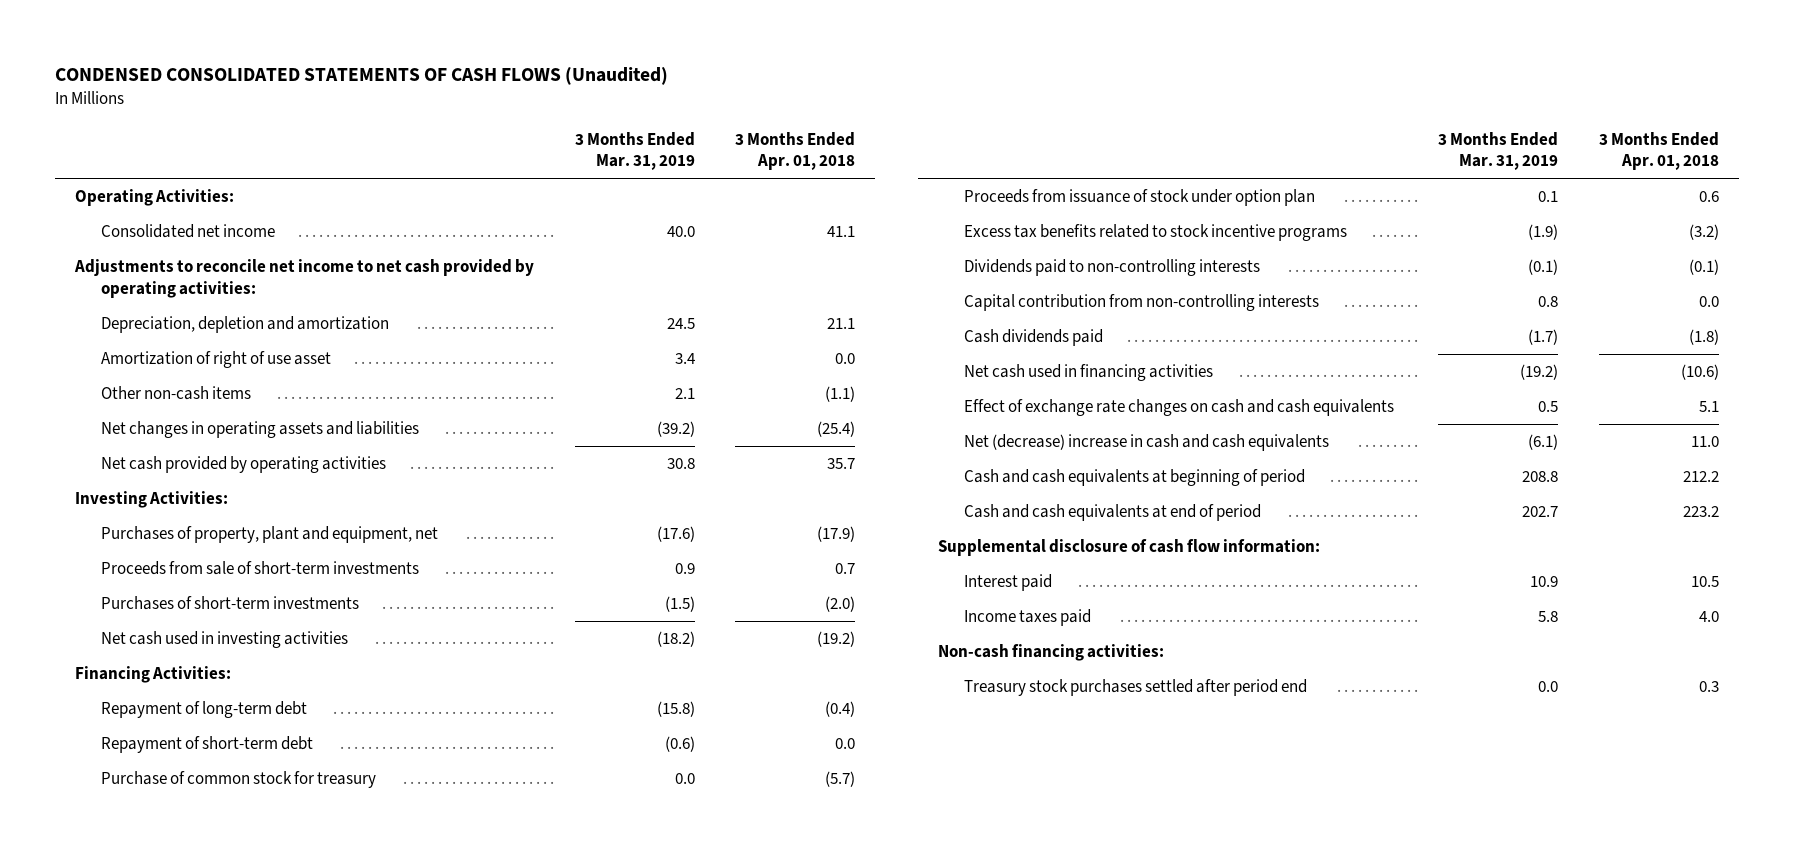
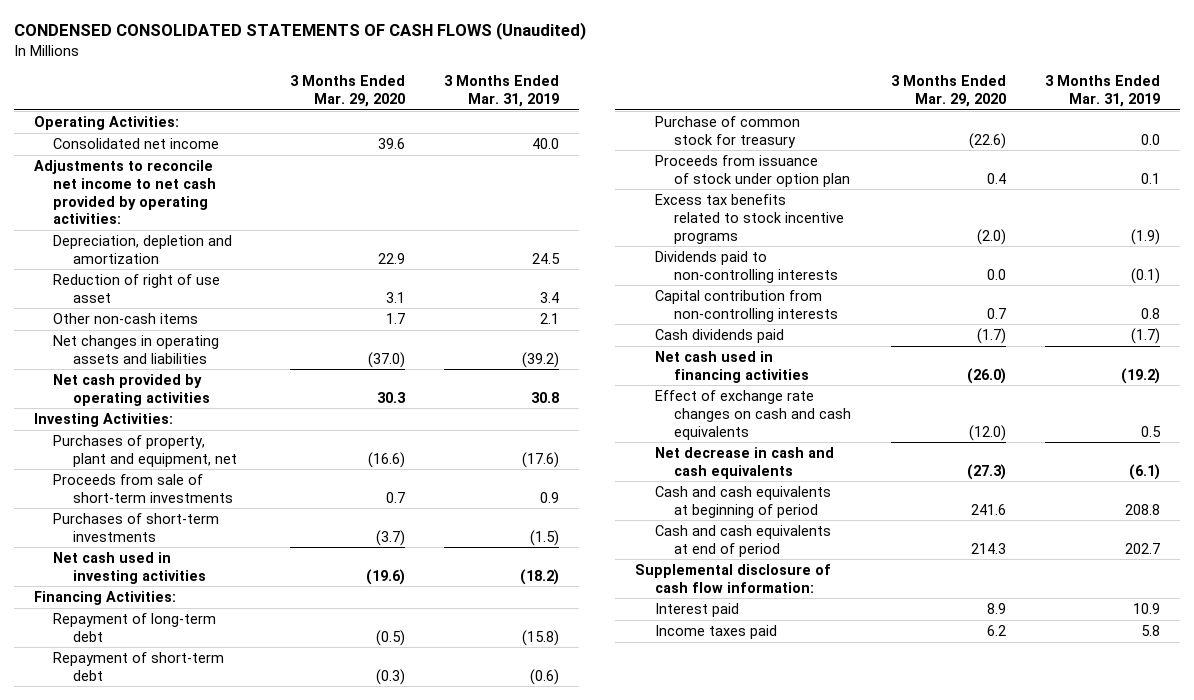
[735,131,856,171] 3 Months Ended Apr. 01, 2018 -> none
none -> [289,75,405,108] 3 Months Ended Mar. 29, 2020
[100,351,331,369] Amortization of right of use asset -> [53,273,221,303] Reduction of right of use asset
[964,434,1330,452] Net (decrease) increase in cash and cash equivalents -> [654,446,834,479] Net decrease in cash and cash equivalents
[938,644,1165,662] Non-cash financing activities: -> none
[964,679,1308,697] Treasury stock purchases settled after period end -> none

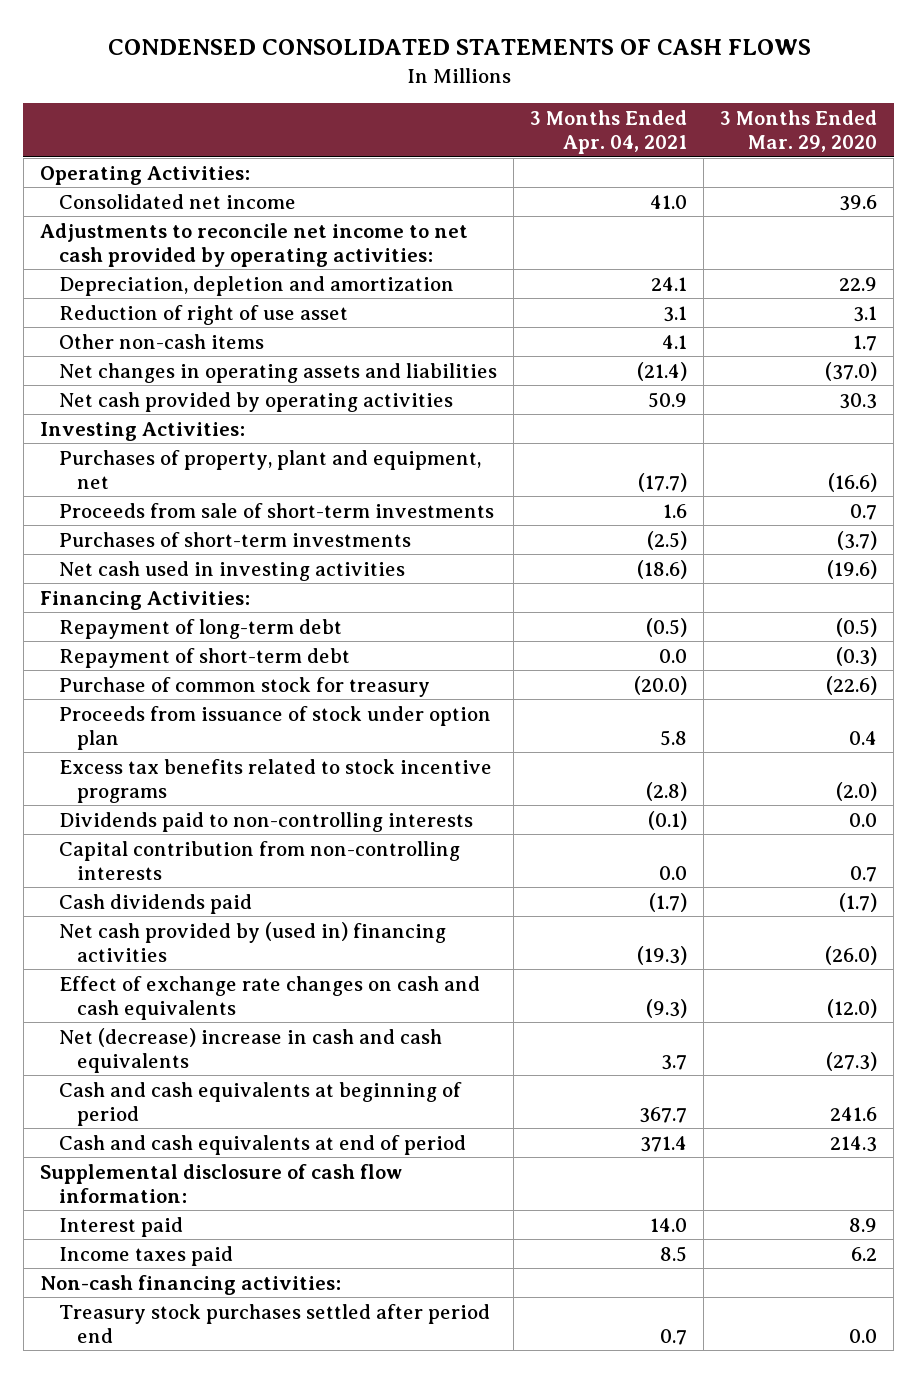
[13,22,586,41] CONDENSED CONSOLIDATED STATEMENTS OF CASH FLOWS (Unaudited) -> [107,39,811,56] CONDENSED CONSOLIDATED STATEMENTS OF CASH FLOWS
[444,75,560,108] 3 Months Ended Mar. 31, 2019 -> none
none -> [529,109,687,155] 3 Months Ended Apr. 04, 2021
[654,350,810,383] Net cash used in financing activities -> [58,921,446,962] Net cash provided by (used in) financing activities
[654,446,834,479] Net decrease in cash and cash equivalents -> [58,1027,442,1073] Net (decrease) increase in cash and cash equivalents
none -> [39,1274,341,1295] Non-cash financing activities:
none -> [58,1303,490,1343] Treasury stock purchases settled after period end

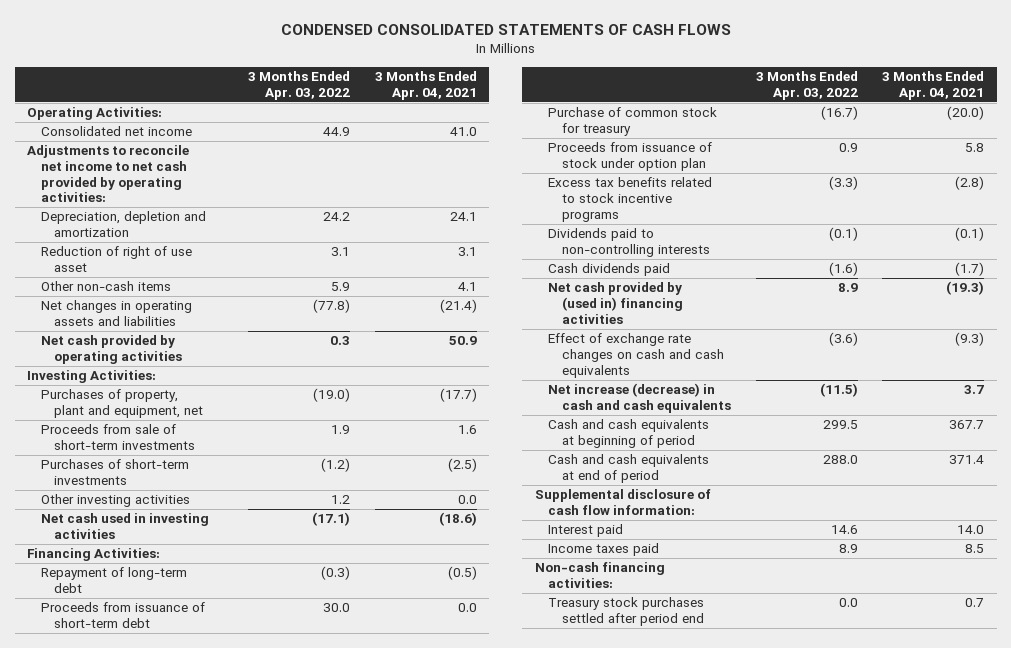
[720,109,878,153] 3 Months Ended Mar. 29, 2020 -> none
none -> [247,71,350,100] 3 Months Ended Apr. 03, 2022
none -> [40,494,190,508] Other investing activities
[58,647,350,668] Repayment of short-term debt -> [40,602,205,629] Proceeds from issuance of short-term debt
[58,840,460,880] Capital contribution from non-controlling interests -> none
[58,1027,442,1073] Net (decrease) increase in cash and cash equivalents -> [548,383,731,414] Net increase (decrease) in cash and cash equivalents

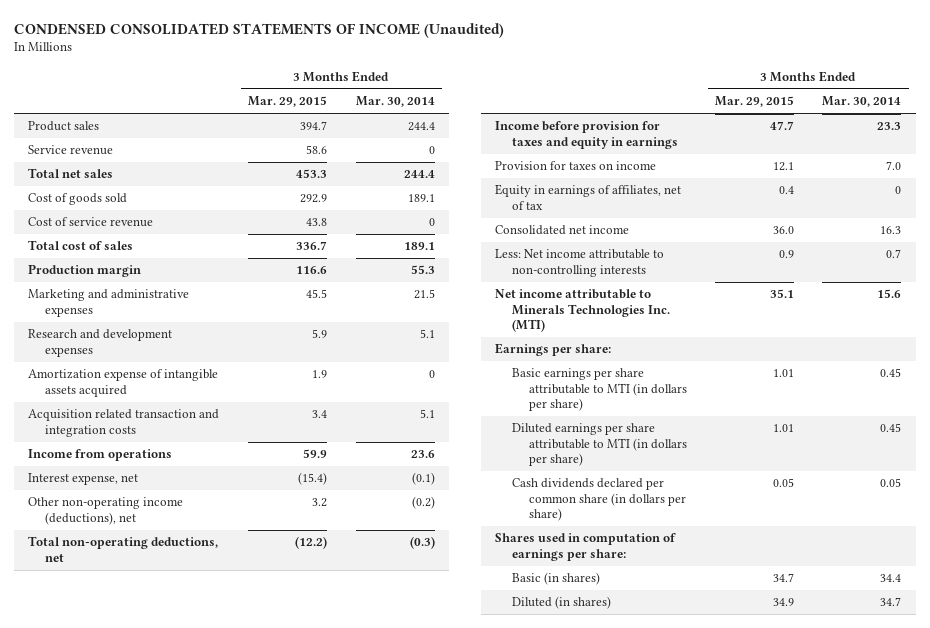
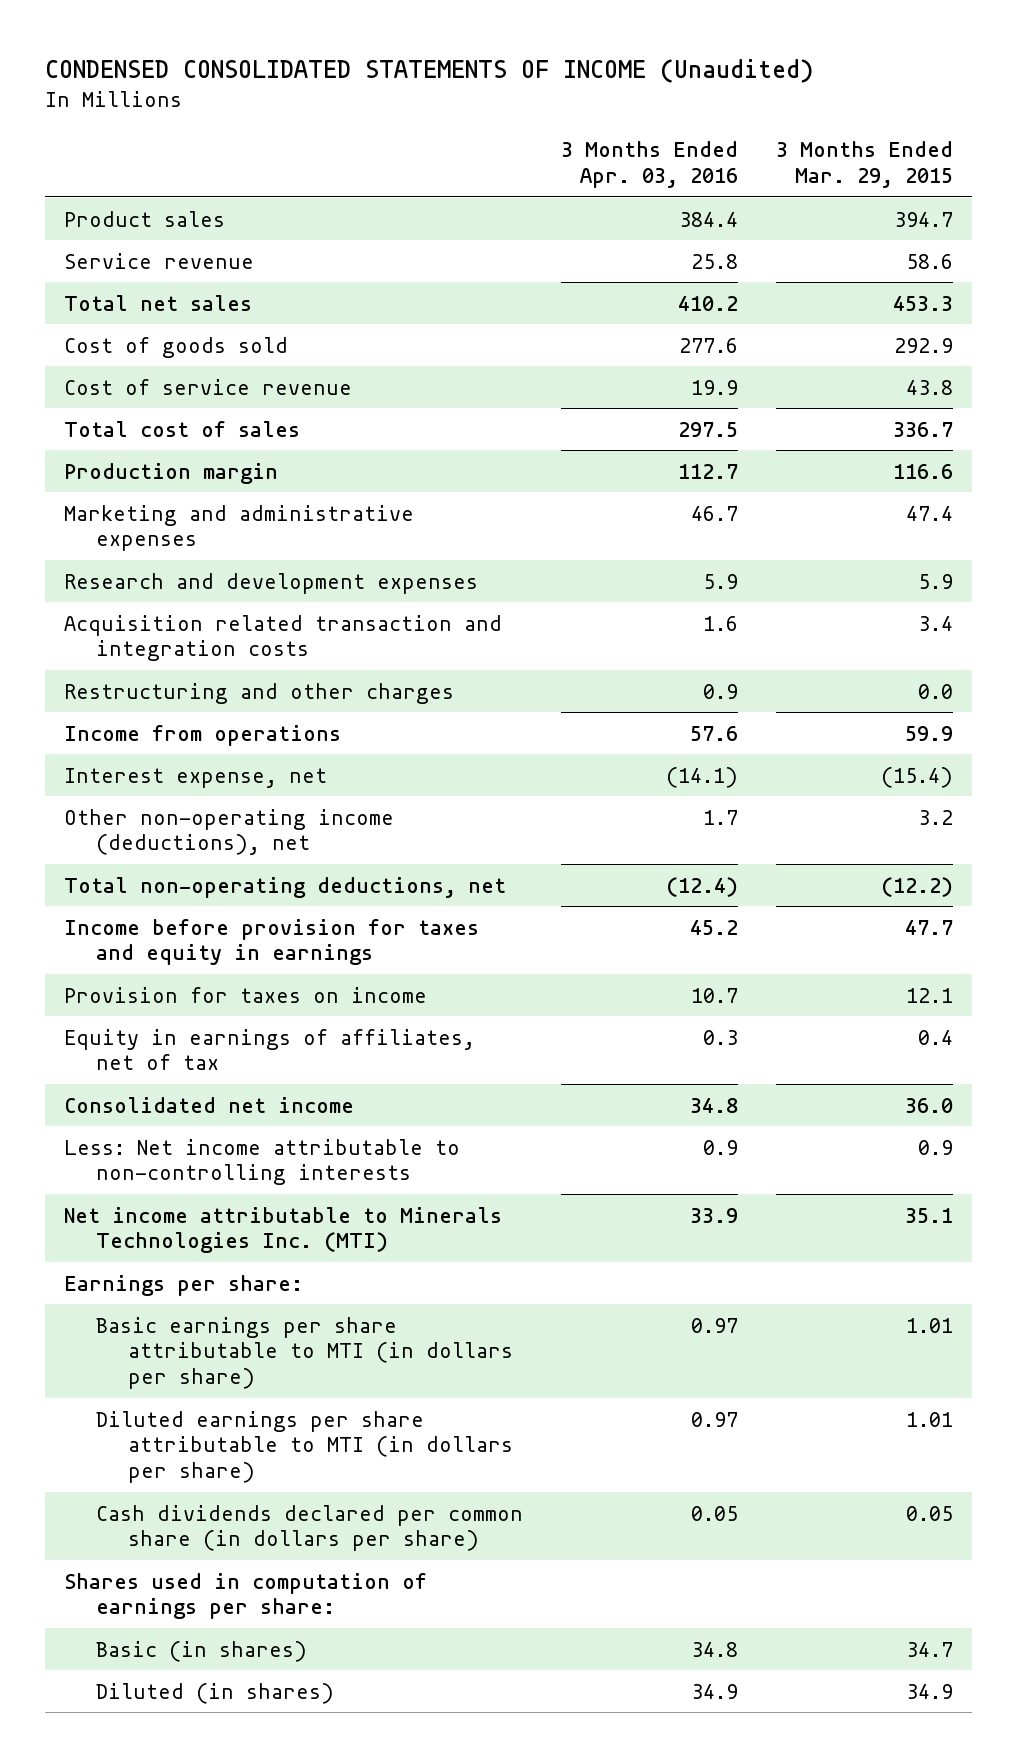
[355,96,435,108] Mar. 30, 2014 -> none
none -> [560,141,738,188] 3 Months Ended Apr. 03, 2016
[306,289,328,299] 45.5 -> [905,505,953,521] 47.4
[28,369,219,397] Amortization expense of intangible assets acquired -> none
none -> [63,682,454,704] Restructuring and other charges

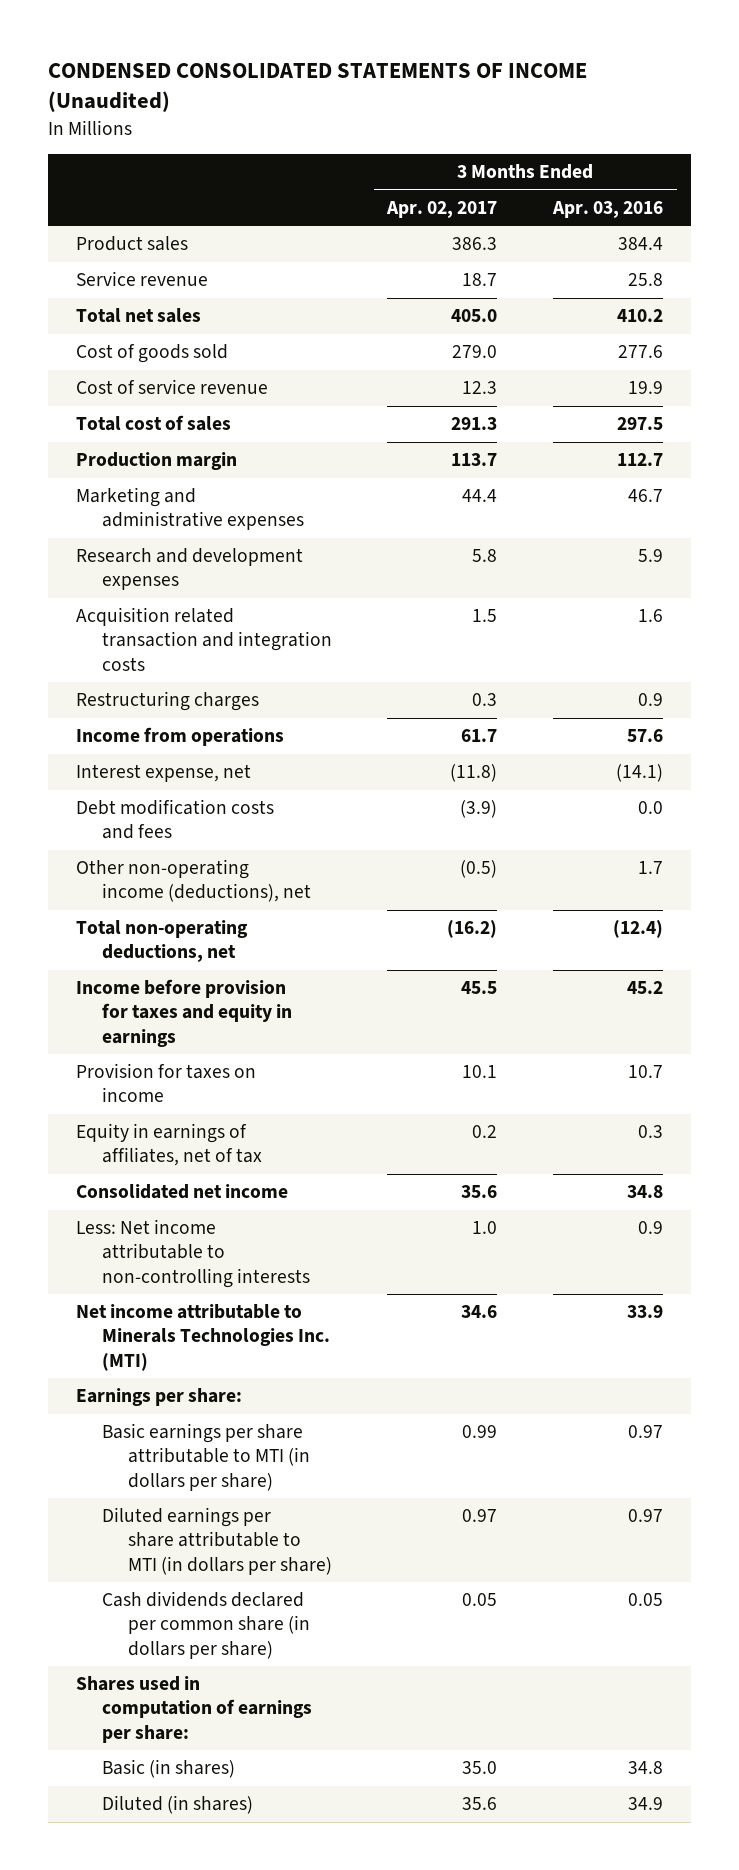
[775,141,953,188] 3 Months Ended Mar. 29, 2015 -> none
none -> [386,200,498,218] Apr. 02, 2017
[63,682,454,704] Restructuring and other charges -> [75,691,259,712] Restructuring charges
none -> [75,799,274,840] Debt modification costs and fees

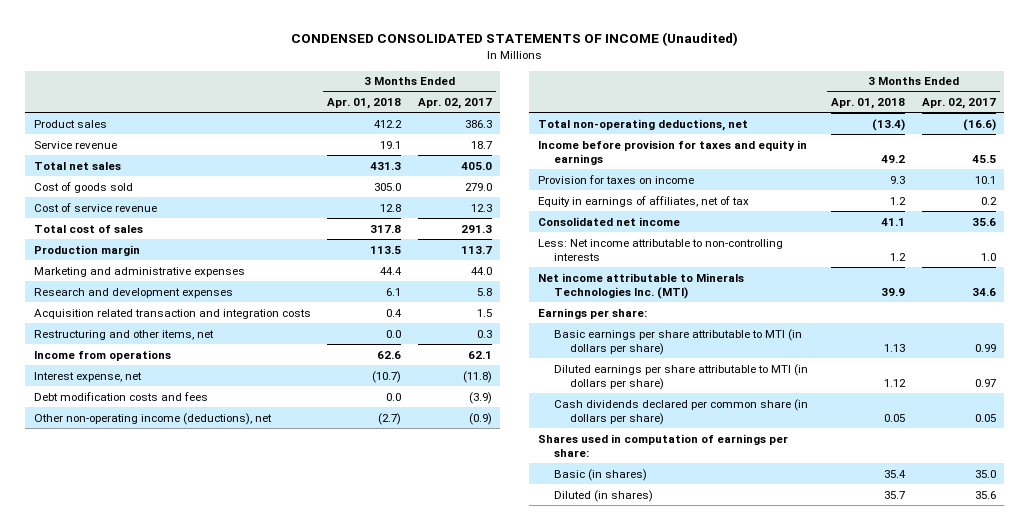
[552,200,664,218] Apr. 03, 2016 -> none
none -> [327,97,402,109] Apr. 01, 2018
[462,489,498,503] 44.4 -> [470,266,492,275] 44.0
[75,691,259,712] Restructuring charges -> [33,329,214,340] Restructuring and other items, net
[461,729,498,743] 61.7 -> [467,350,492,359] 62.1
[460,860,498,879] (0.5) -> [468,412,492,425] (0.9)
[447,920,498,939] (16.2) -> [963,118,997,131] (16.6)

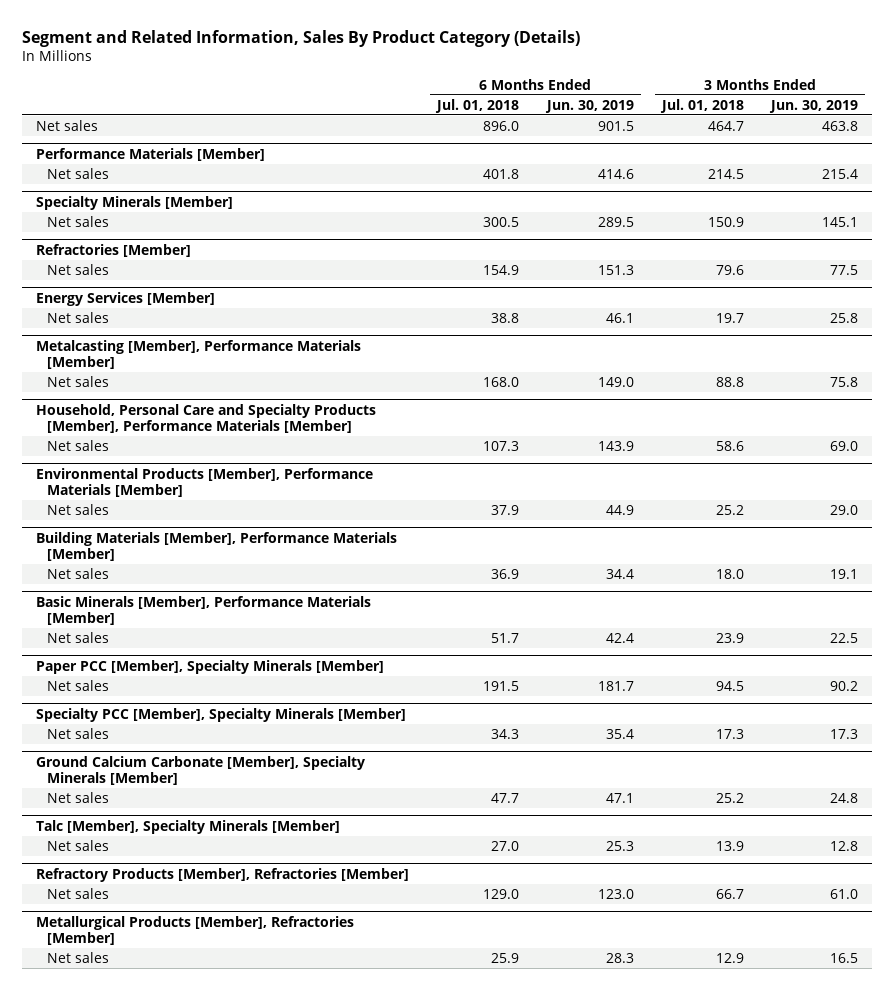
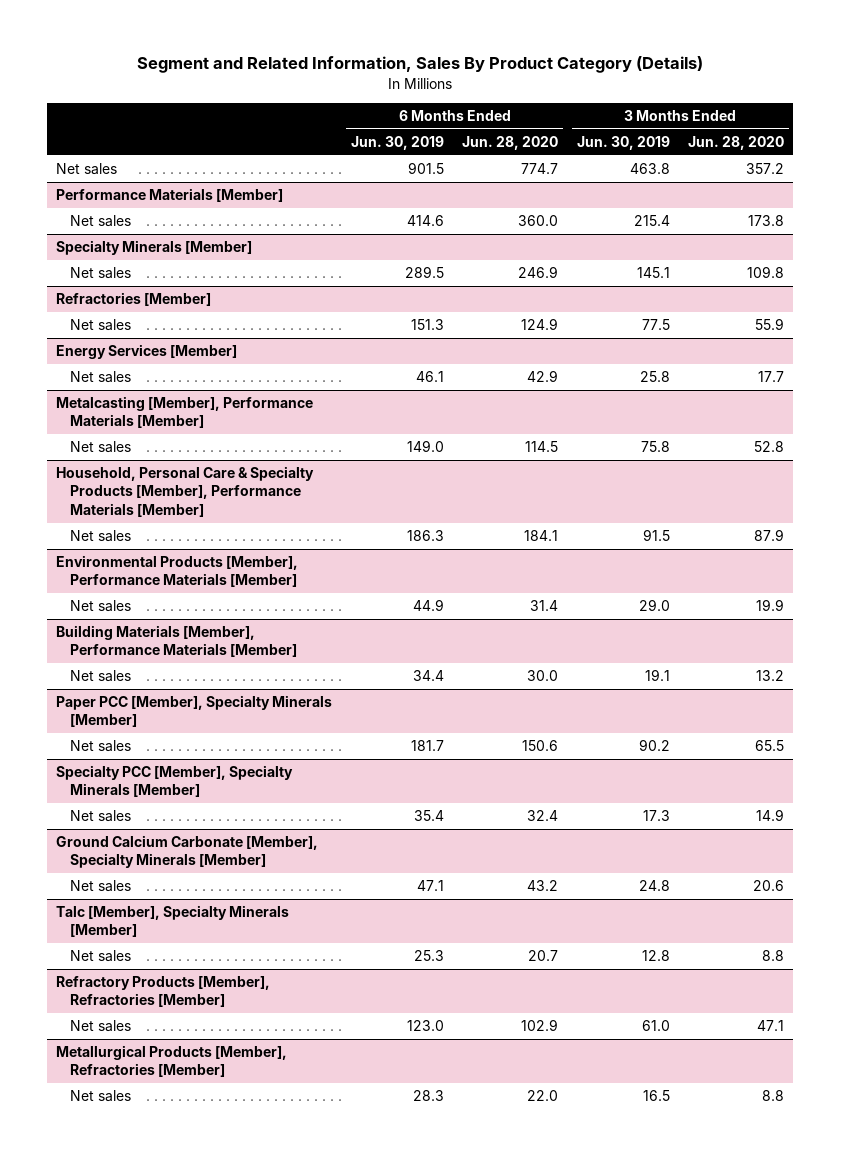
[434,98,519,113] Jul. 01, 2018 -> none
[659,98,744,113] Jul. 01, 2018 -> none
none -> [462,135,559,150] Jun. 28, 2020
none -> [688,135,785,150] Jun. 28, 2020
[36,403,377,433] Household, Personal Care and Specialty Products [Member], Performance Materials [Member] -> [56,466,315,517] Household, Personal Care & Specialty Products [Member], Performance Materials [Member]
[597,440,634,451] 143.9 -> [406,530,444,542] 186.3
[830,440,859,451] 69.0 -> [642,529,670,542] 91.5
[36,595,372,625] Basic Minerals [Member], Performance Materials [Member] -> none
[46,631,109,643] Net sales -> none

